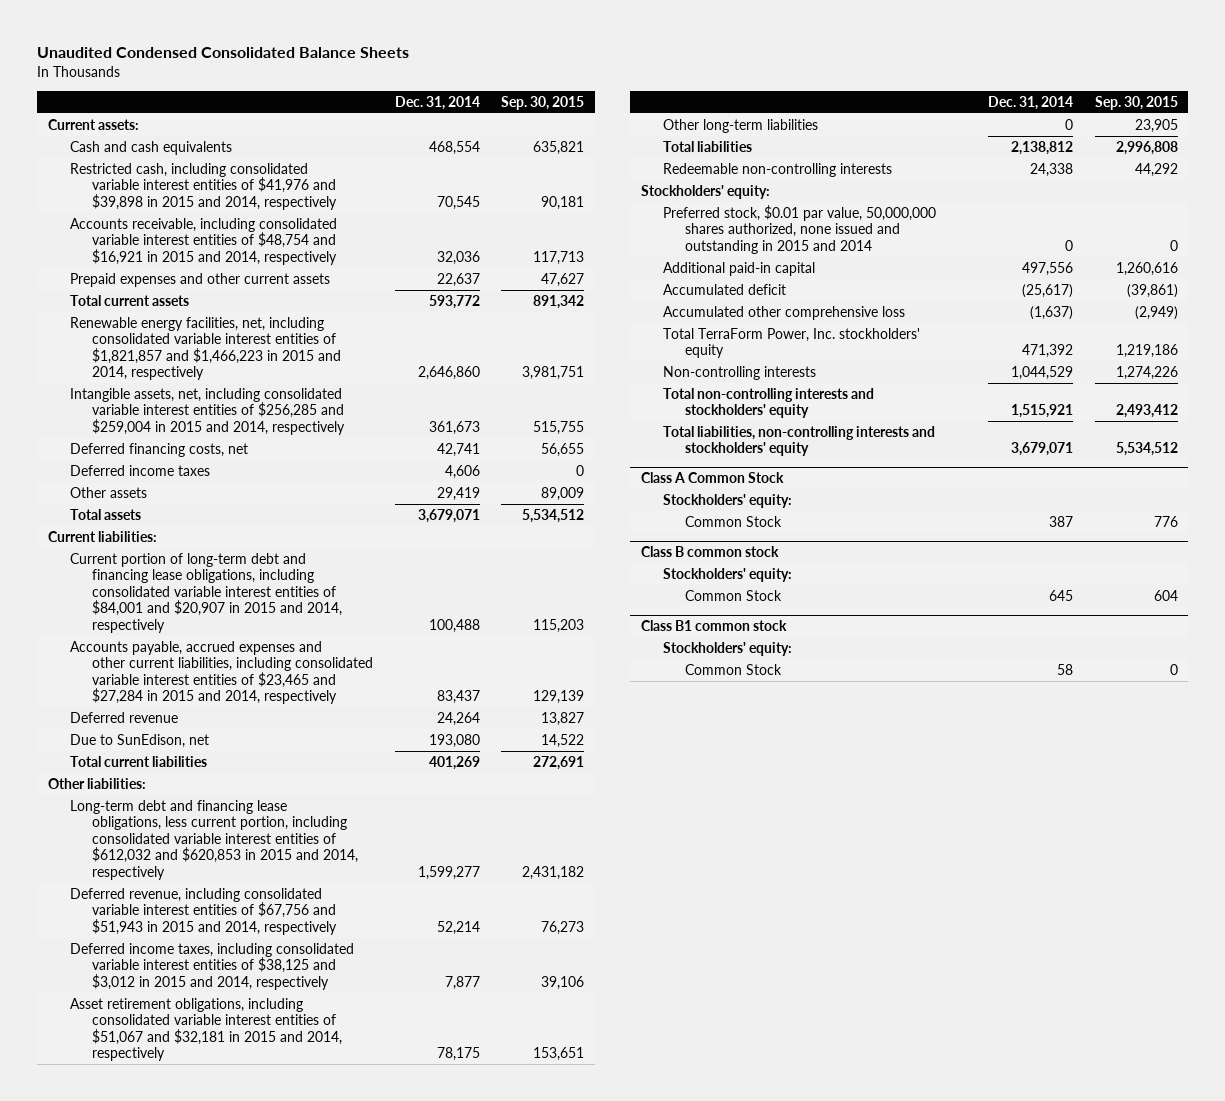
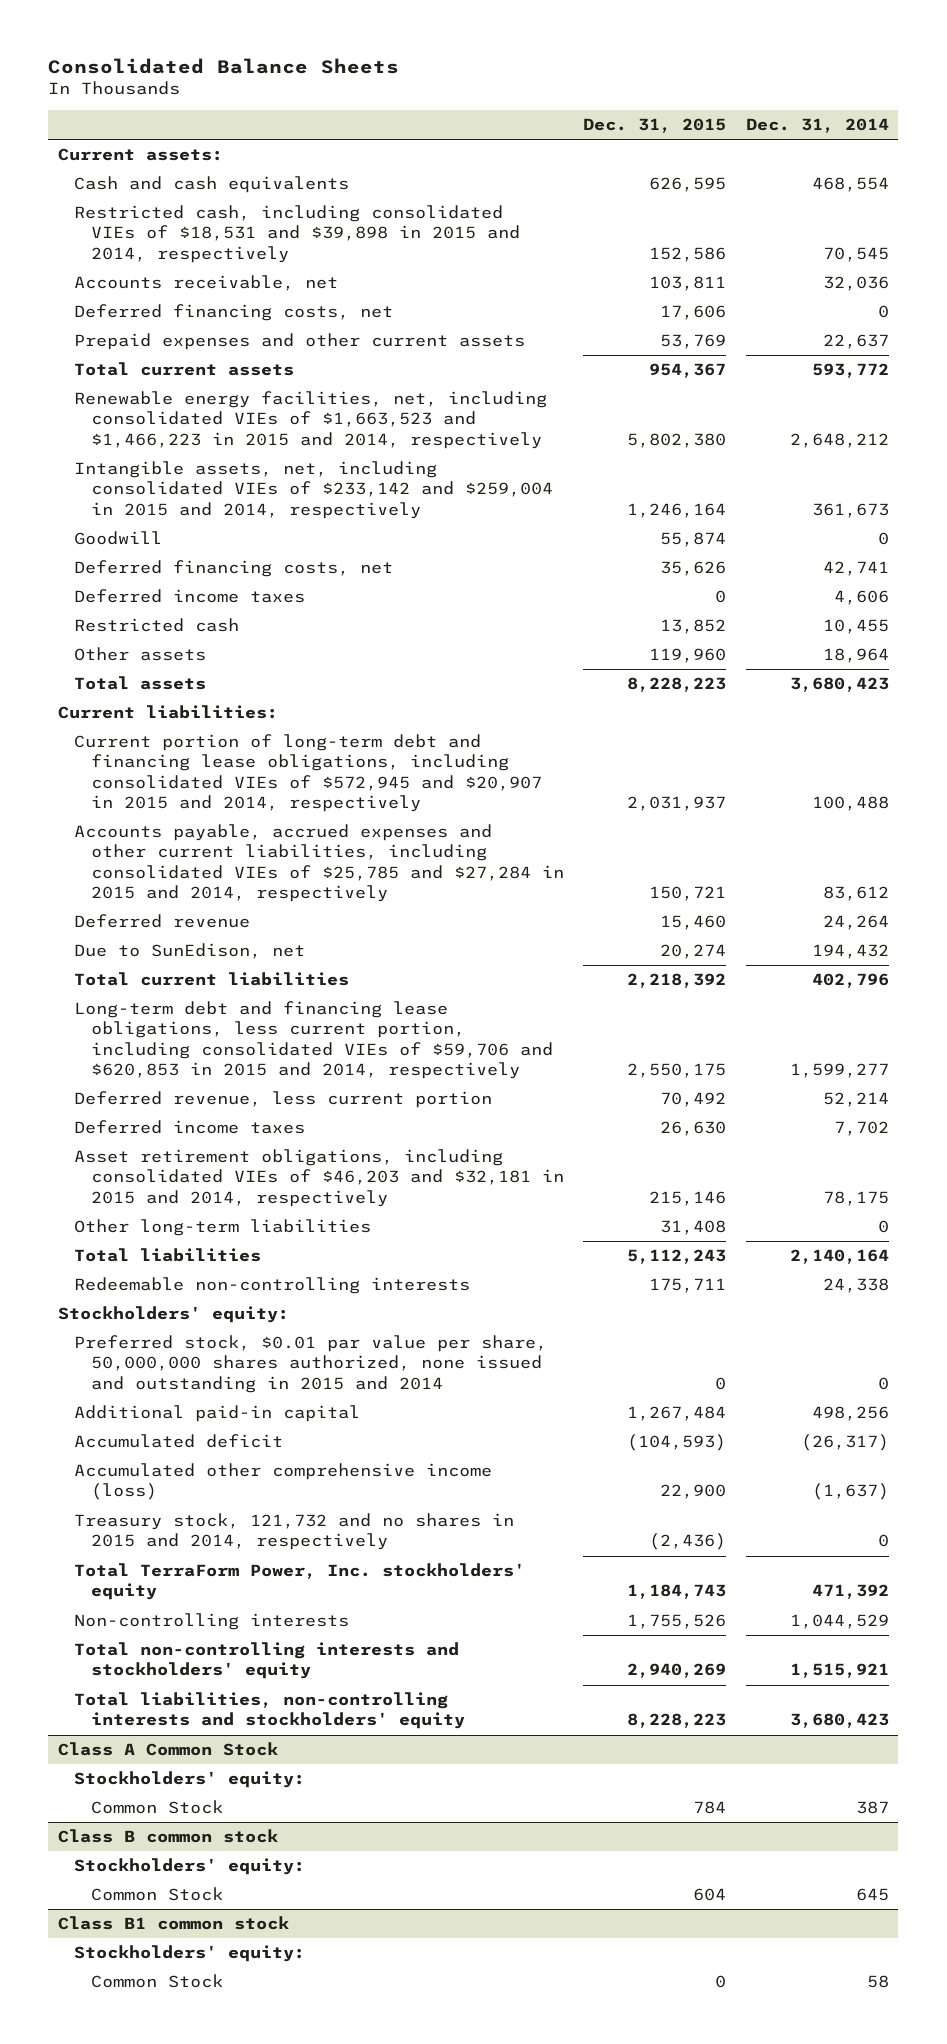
[36,47,409,59] Unaudited Condensed Consolidated Balance Sheets -> [48,57,400,74] Consolidated Balance Sheets
[501,96,585,111] Sep. 30, 2015 -> none
none -> [583,118,727,134] Dec. 31, 2015
[69,162,337,210] Restricted cash, including consolidated variable interest entities of $41,976 and $39,898 in 2015 and 2014, respectively -> [74,205,520,263] Restricted cash, including consolidated VIEs of $18,531 and $39,898 in 2015 and 2014, respectively
[69,217,337,265] Accounts receivable, including consolidated variable interest entities of $48,754 and $16,921 in 2015 and 2014, respectively -> [74,275,339,292] Accounts receivable, net
none -> [74,304,394,322] Deferred financing costs, net
[69,316,341,381] Renewable energy facilities, net, including consolidated variable interest entities of $1,821,857 and $1,466,223 in 2015 and 2014, respectively -> [74,391,548,449] Renewable energy facilities, net, including consolidated VIEs of $1,663,523 and $1,466,223 in 2015 and 2014, respectively
[417,366,480,381] 2,646,860 -> [789,432,889,448] 2,648,212
[69,387,345,435] Intangible assets, net, including consolidated variable interest entities of $256,285 and $259,004 in 2015 and 2014, respectively -> [74,461,553,519] Intangible assets, net, including consolidated VIEs of $233,142 and $259,004 in 2015 and 2014, respectively
none -> [74,531,163,546] Goodwill
none -> [74,618,240,633] Restricted cash
[436,486,480,501] 29,419 -> [822,648,889,664] 18,964
[417,508,480,523] 3,679,071 -> [789,677,889,693] 3,680,423
[69,552,342,633] Current portion of long-term debt and financing lease obligations, including consolidated variable interest entities of $84,001 and $20,907 in 2015 and 2014, respectively -> [74,734,542,813] Current portion of long-term debt and financing lease obligations, including consolidated VIEs of $572,945 and $20,907 in 2015 and 2014, respectively
[69,640,373,705] Accounts payable, accrued expenses and other current liabilities, including consolidated variable interest entities of $23,465 and $27,284 in 2015 and 2014, respectively -> [74,824,564,903] Accounts payable, accrued expenses and other current liabilities, including consolidated VIEs of $25,785 and $27,284 in 2015 and 2014, respectively
[436,690,480,705] 83,437 -> [822,886,889,902] 83,612
[47,777,146,789] Other liabilities: -> none
[69,942,354,990] Deferred income taxes, including consolidated variable interest entities of $38,125 and $3,012 in 2015 and 2014, respectively -> none
[428,733,480,748] 193,080 -> [811,944,889,960] 194,432
[428,755,480,770] 401,269 -> [811,973,889,989] 402,796
[69,799,358,880] Long-term debt and financing lease obligations, less current portion, including consolidated variable interest entities of $612,032 and $620,853 in 2015 and 2014, respectively -> [74,1001,553,1080] Long-term debt and financing lease obligations, less current portion, including consolidated VIEs of $59,706 and $620,853 in 2015 and 2014, respectively
[69,887,337,935] Deferred revenue, including consolidated variable interest entities of $67,756 and $51,943 in 2015 and 2014, respectively -> [74,1091,493,1109] Deferred revenue, less current portion
none -> [74,1120,306,1135] Deferred income taxes
[69,997,342,1062] Asset retirement obligations, including consolidated variable interest entities of $51,067 and $32,181 in 2015 and 2014, respectively -> [74,1149,564,1207] Asset retirement obligations, including consolidated VIEs of $46,203 and $32,181 in 2015 and 2014, respectively
[1010,140,1073,155] 2,138,812 -> [789,1249,889,1265] 2,140,164
[663,204,937,254] Preferred stock, $0.01 par value, 50,000,000 shares authorized, none issued and outstanding in 2015 and 2014 -> [74,1335,548,1393] Preferred stock, $0.01 par value per share, 50,000,000 shares authorized, none issued and outstanding in 2015 and 2014
[1021,261,1073,276] 497,556 -> [811,1406,889,1422] 498,256
[1021,283,1073,298] (25,617) -> [800,1434,889,1452] (26,317)
[663,305,906,320] Accumulated other comprehensive loss -> [74,1463,493,1501] Accumulated other comprehensive income (loss)
none -> [74,1513,515,1551] Treasury stock, 121,732 and no shares in 2015 and 2014, respectively
[1010,442,1073,457] 3,679,071 -> [789,1713,889,1729] 3,680,423

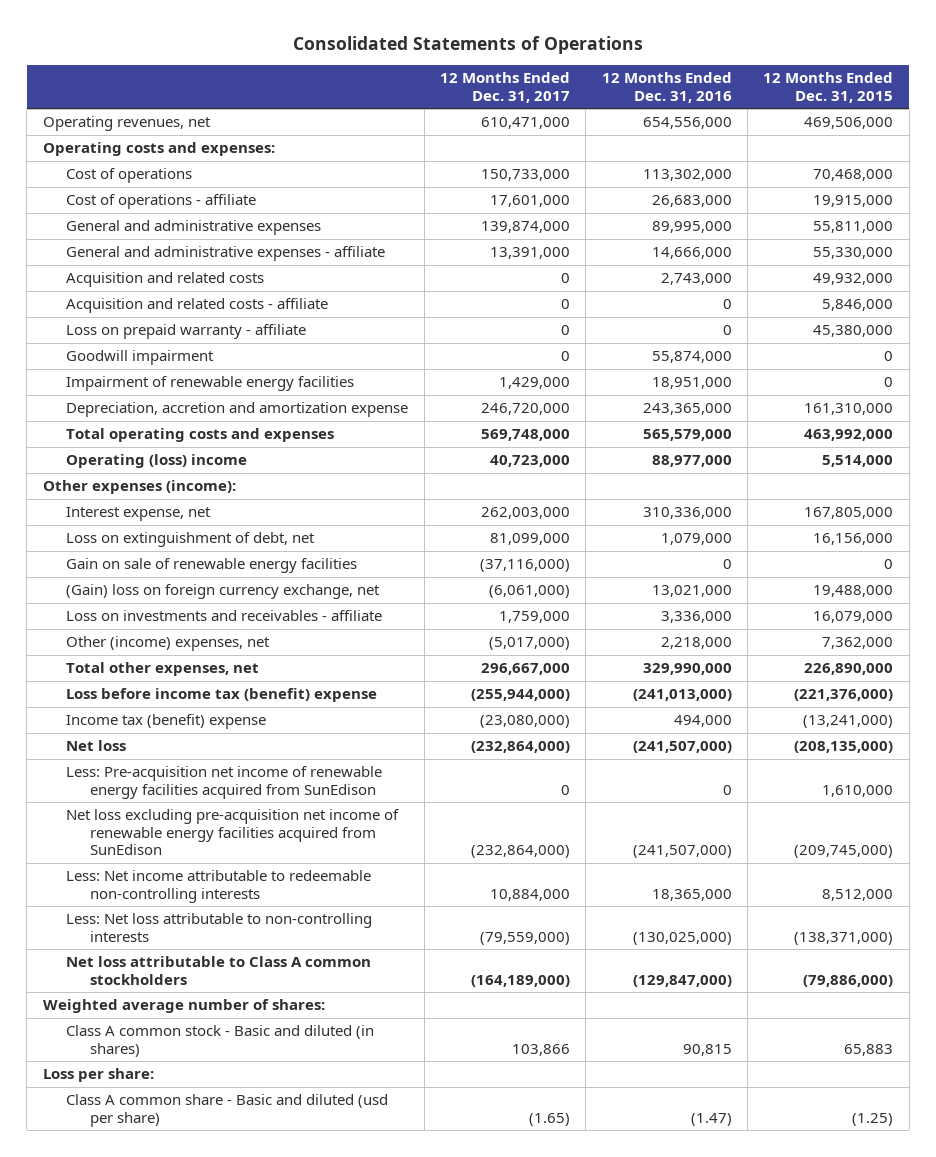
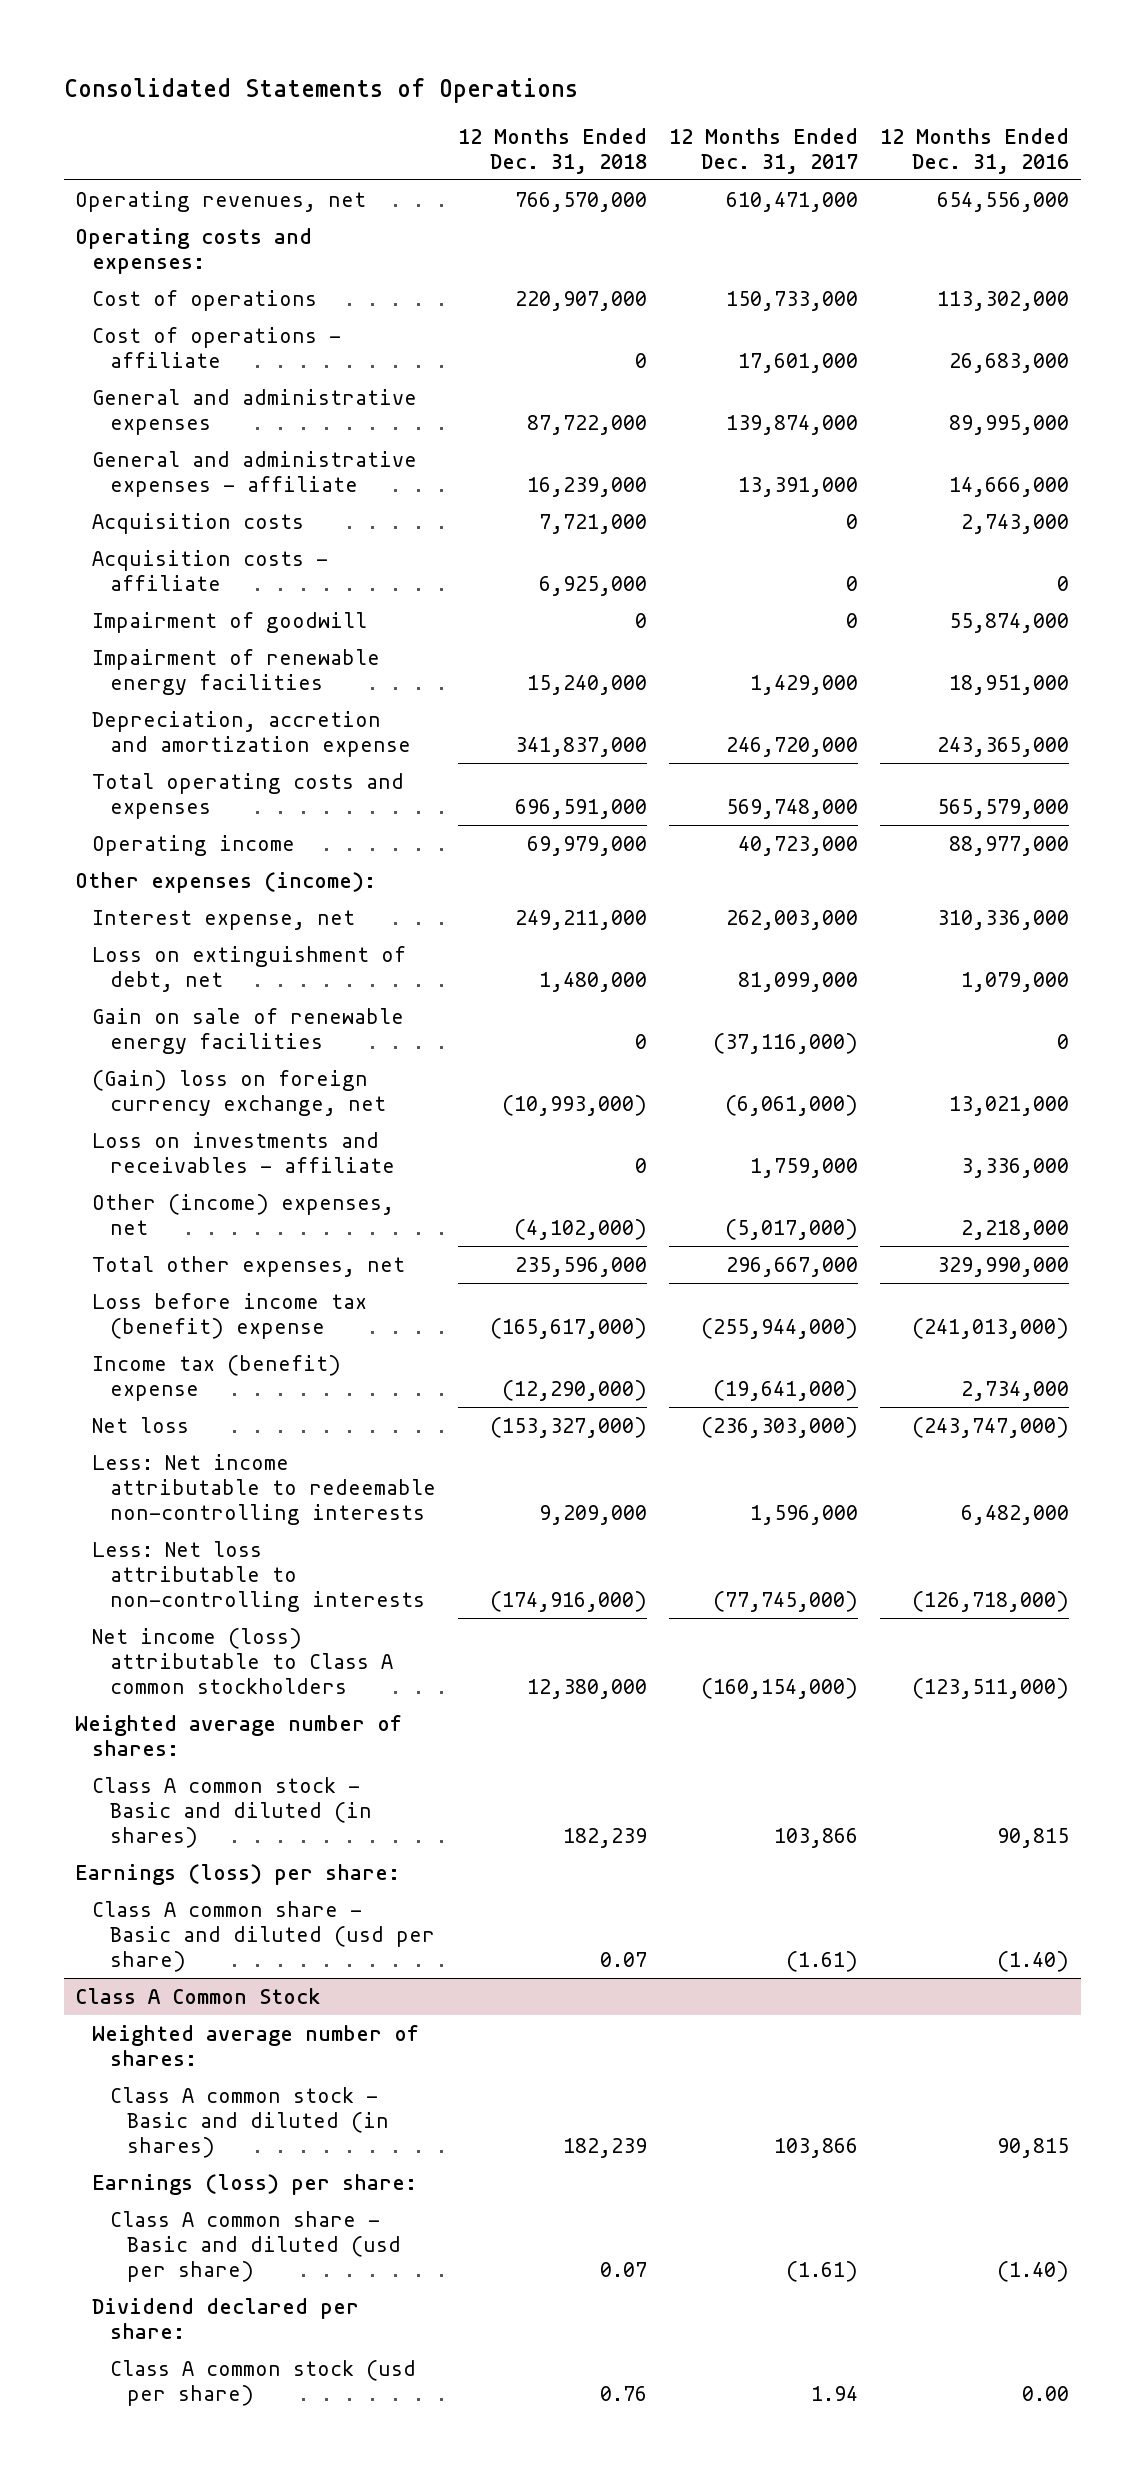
[763,72,894,103] 12 Months Ended Dec. 31, 2015 -> none
none -> [457,127,647,174] 12 Months Ended Dec. 31, 2018
[66,324,307,340] Loss on prepaid warranty - affiliate -> none
[66,272,265,288] Acquisition and related costs -> [92,512,305,534] Acquisition costs
[66,298,329,314] Acquisition and related costs - affiliate -> [92,549,329,591] Acquisition costs - affiliate
[66,350,215,366] Goodwill impairment -> [92,611,368,633] Impairment of goodwill
[66,454,248,469] Operating (loss) income -> [92,834,296,856] Operating income
[66,766,383,799] Less: Pre-acquisition net income of renewable energy facilities acquired from SunEdison -> none
[66,809,400,856] Net loss excluding pre-acquisition net income of renewable energy facilities acquired from SunEdison -> none
[480,715,571,729] (23,080,000) -> [713,1379,859,1401] (19,641,000)
[673,715,732,728] 494,000 -> [961,1380,1070,1401] 2,734,000
[471,741,571,754] (232,864,000) -> [701,1416,859,1438] (236,303,000)
[632,741,732,754] (241,507,000) -> [912,1416,1070,1438] (243,747,000)
[490,888,571,901] 10,884,000 -> [750,1504,859,1525] 1,596,000
[651,888,732,901] 18,365,000 -> [961,1504,1070,1525] 6,482,000
[480,931,571,945] (79,559,000) -> [713,1590,859,1612] (77,745,000)
[632,931,732,945] (130,025,000) -> [912,1590,1070,1612] (126,718,000)
[66,956,372,985] Net loss attributable to Class A common stockholders -> [92,1627,393,1694] Net income (loss) attributable to Class A common stockholders
[471,974,571,987] (164,189,000) -> [701,1677,859,1699] (160,154,000)
[632,974,732,987] (129,847,000) -> [912,1677,1070,1699] (123,511,000)
[42,1068,154,1083] Loss per share: -> [74,1863,400,1885] Earnings (loss) per share:
[529,1112,571,1126] (1.65) -> [786,1950,859,1972] (1.61)
[690,1112,732,1126] (1.47) -> [997,1950,1070,1972] (1.40)
none -> [74,1987,321,2004] Class A Common Stock
none -> [92,2024,420,2066] Weighted average number of shares:
none -> [109,2086,389,2158] Class A common stock - Basic and diluted (in shares)
none -> [92,2173,418,2195] Earnings (loss) per share:
none -> [109,2210,401,2282] Class A common share - Basic and diluted (usd per share)
none -> [92,2297,360,2339] Dividend declared per share:
none -> [109,2359,416,2406] Class A common stock (usd per share)

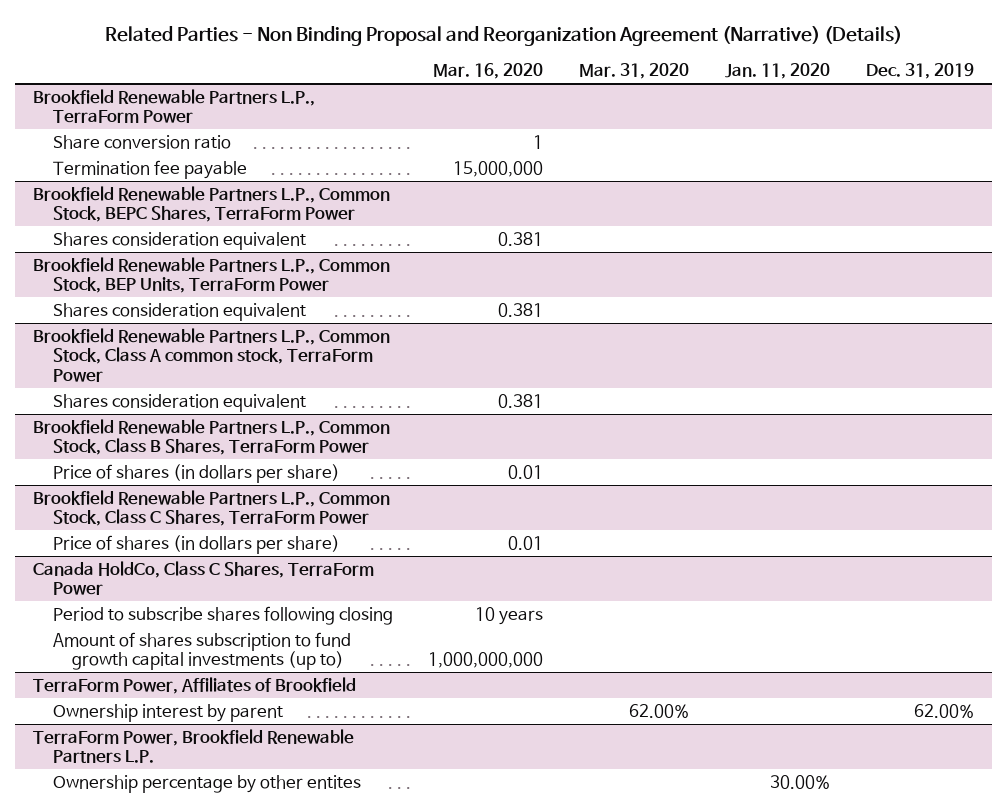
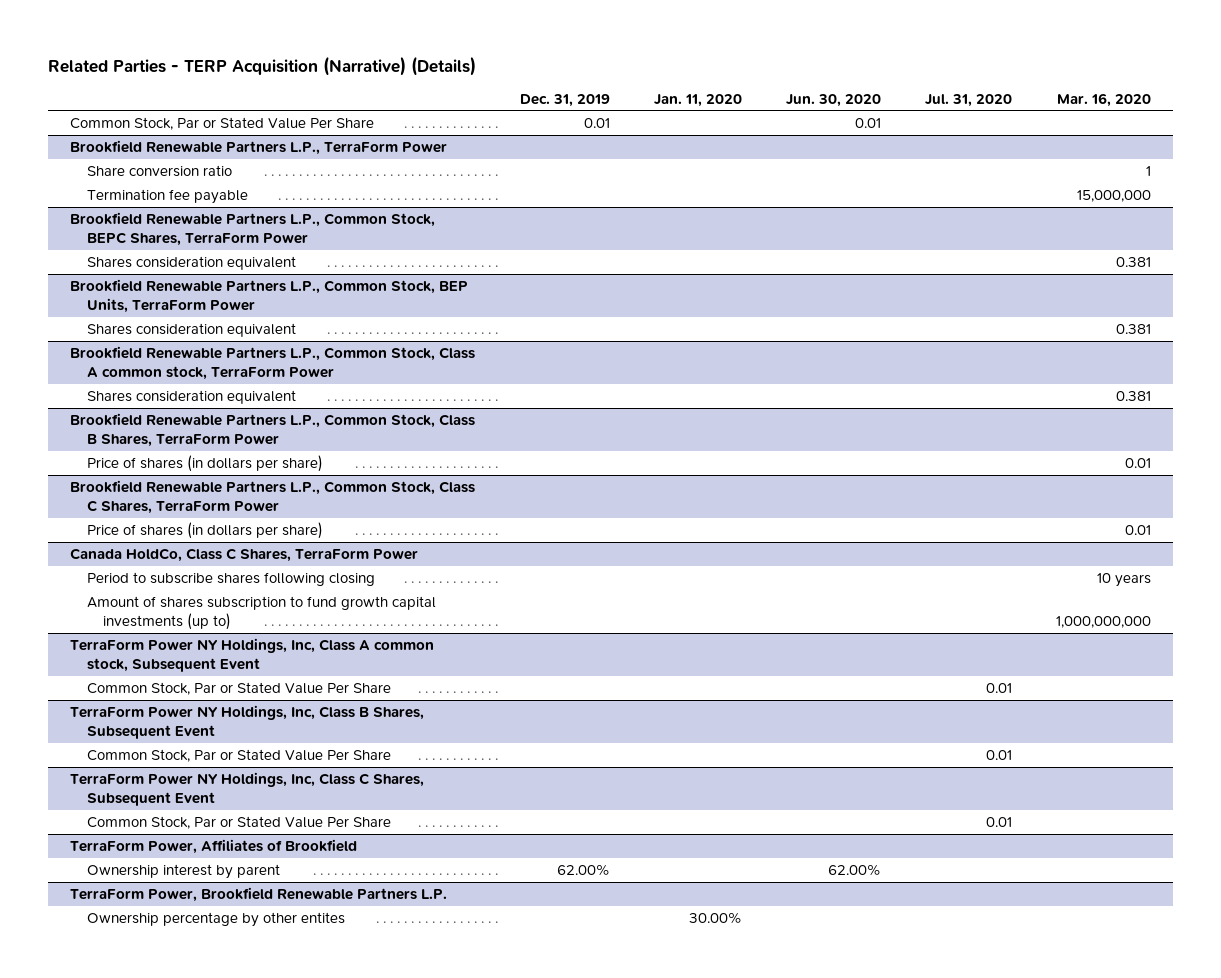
[105,26,903,47] Related Parties - Non Binding Proposal and Reorganization Agreement (Narrative) (Details) -> [48,55,477,76] Related Parties - TERP Acquisition (Narrative) (Details)
[579,63,690,80] Mar. 31, 2020 -> none
none -> [785,93,881,107] Jun. 30, 2020
none -> [924,93,1012,107] Jul. 31, 2020
none -> [70,116,375,130] Common Stock, Par or Stated Value Per Share
none -> [70,637,435,673] TerraForm Power NY Holdings, Inc, Class A common stock, Subsequent Event
none -> [86,681,391,695] Common Stock, Par or Stated Value Per Share
none -> [70,704,425,740] TerraForm Power NY Holdings, Inc, Class B Shares, Subsequent Event
none -> [86,748,391,762] Common Stock, Par or Stated Value Per Share
none -> [70,771,425,807] TerraForm Power NY Holdings, Inc, Class C Shares, Subsequent Event
none -> [86,815,391,829] Common Stock, Par or Stated Value Per Share

